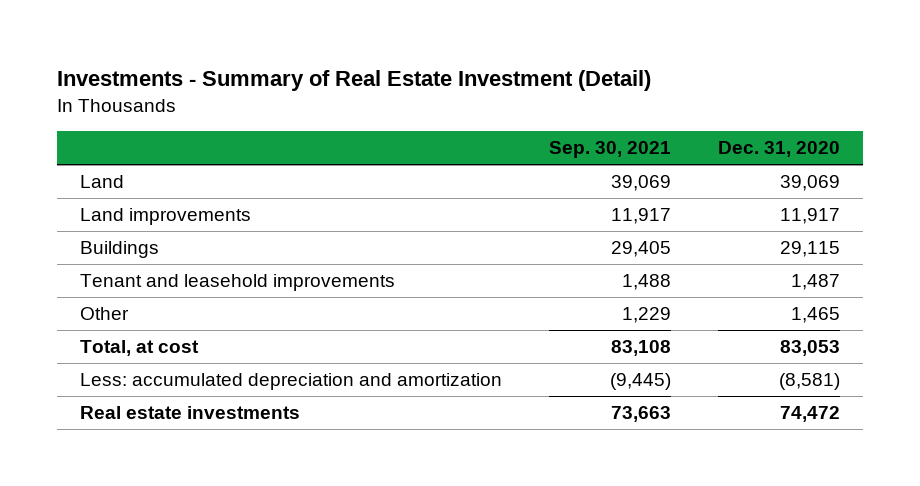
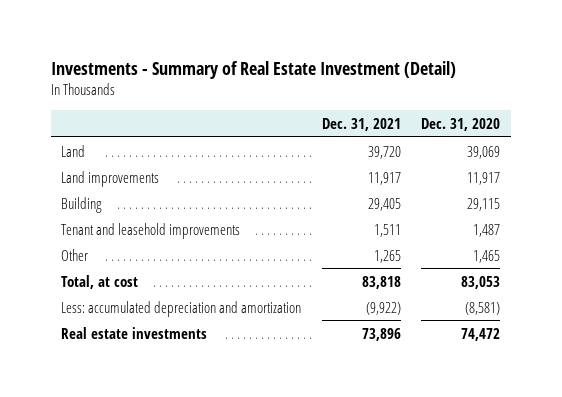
[548,141,671,159] Sep. 30, 2021 -> none
none -> [321,117,401,131] Dec. 31, 2021
[80,241,160,259] Buildings -> [61,196,103,213] Building

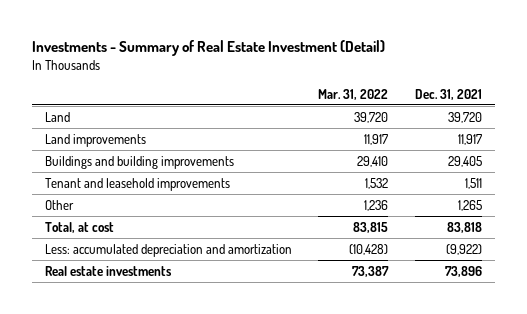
[421,117,501,131] Dec. 31, 2020 -> none
none -> [318,88,389,100] Mar. 31, 2022
[61,196,103,213] Building -> [44,155,234,169] Buildings and building improvements

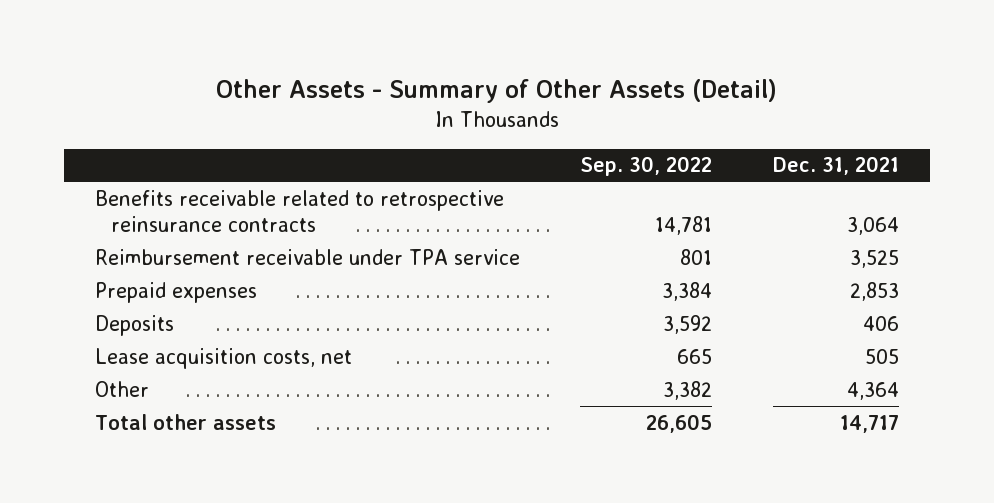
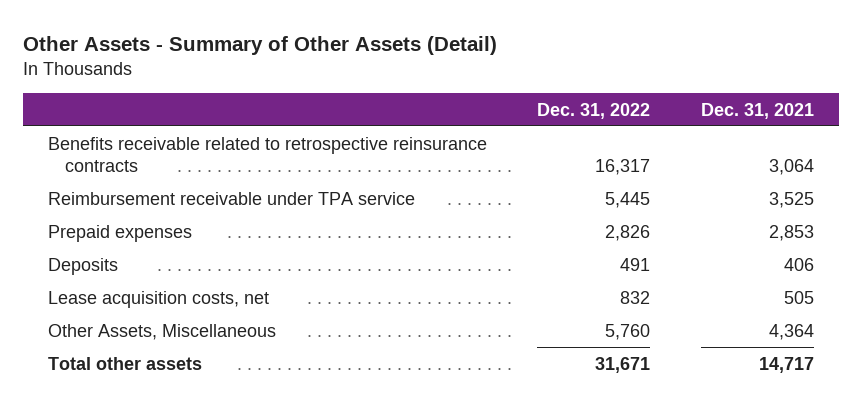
[580,156,713,177] Sep. 30, 2022 -> none
none -> [537,102,651,119] Dec. 31, 2022
[94,380,149,397] Other -> [48,323,277,340] Other Assets, Miscellaneous

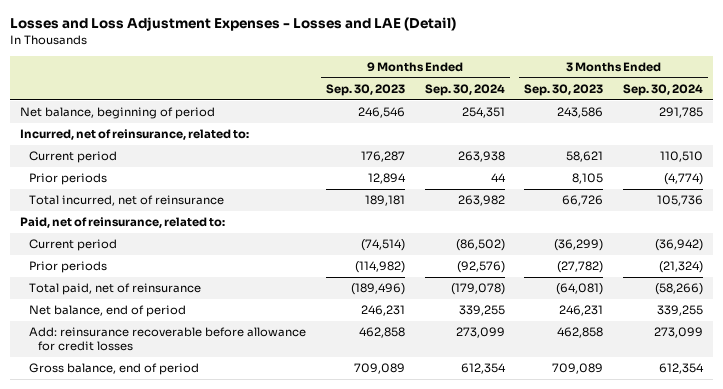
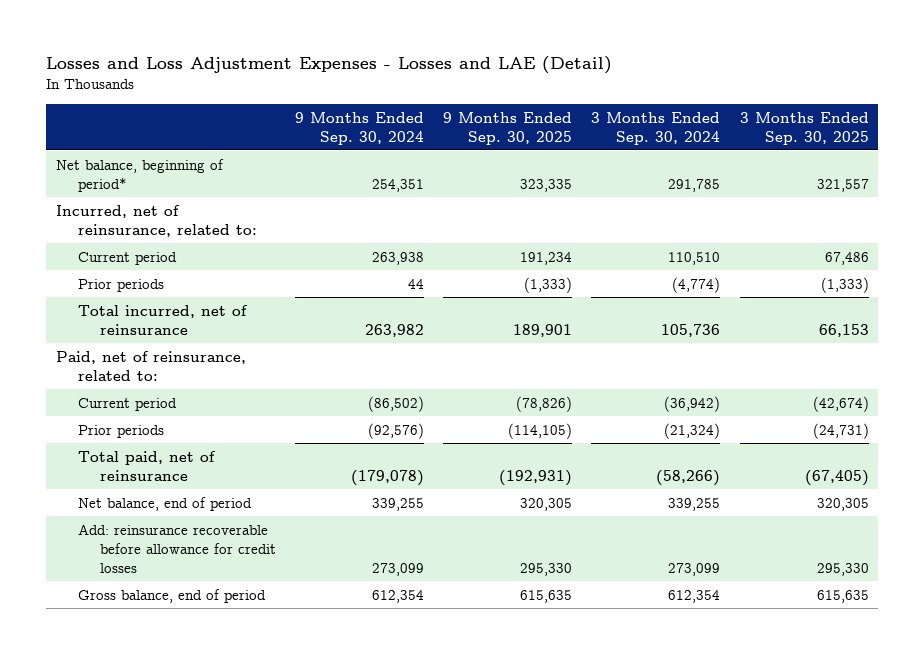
[325,84,405,97] Sep. 30, 2023 -> none
[524,84,604,97] Sep. 30, 2023 -> none
none -> [443,111,573,145] 9 Months Ended Sep. 30, 2025
none -> [739,111,869,145] 3 Months Ended Sep. 30, 2025
[19,107,215,120] Net balance, beginning of period -> [55,158,224,192] Net balance, beginning of period*

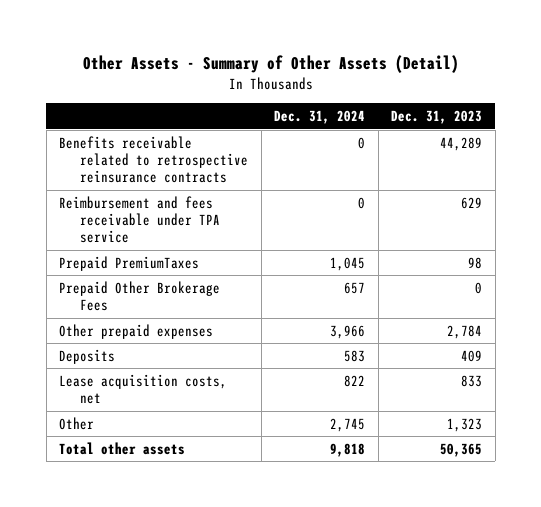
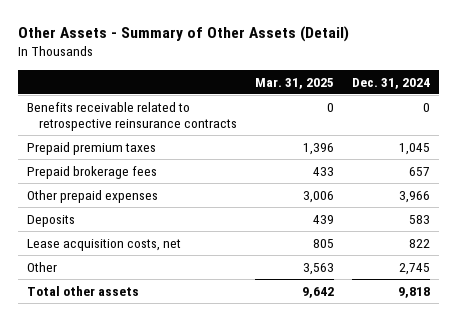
[391,110,483,125] Dec. 31, 2023 -> none
none -> [255,77,335,89] Mar. 31, 2025
[59,195,221,244] Reimbursement and fees receivable under TPA service -> none
[59,255,200,271] Prepaid PremiumTaxes -> [26,141,156,155] Prepaid premium taxes
[59,280,221,312] Prepaid Other Brokerage Fees -> [26,165,157,179] Prepaid brokerage fees

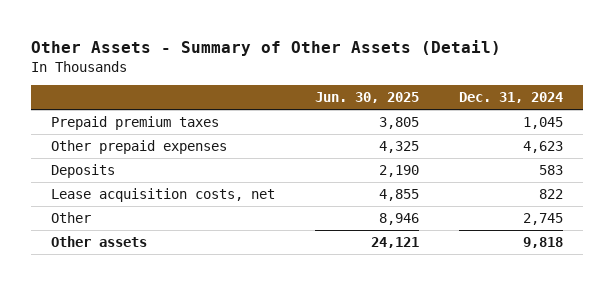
[255,77,335,89] Mar. 31, 2025 -> none
none -> [315,92,420,104] Jun. 30, 2025
[26,101,238,131] Benefits receivable related to retrospective reinsurance contracts -> none
[26,165,157,179] Prepaid brokerage fees -> none
[398,190,430,203] 3,966 -> [523,140,564,153] 4,623
[26,285,139,296] Total other assets -> [51,235,148,247] Other assets

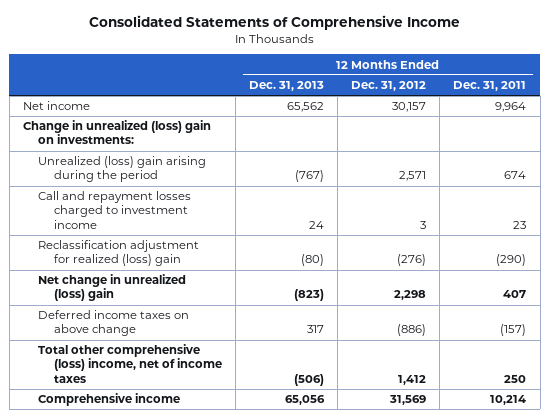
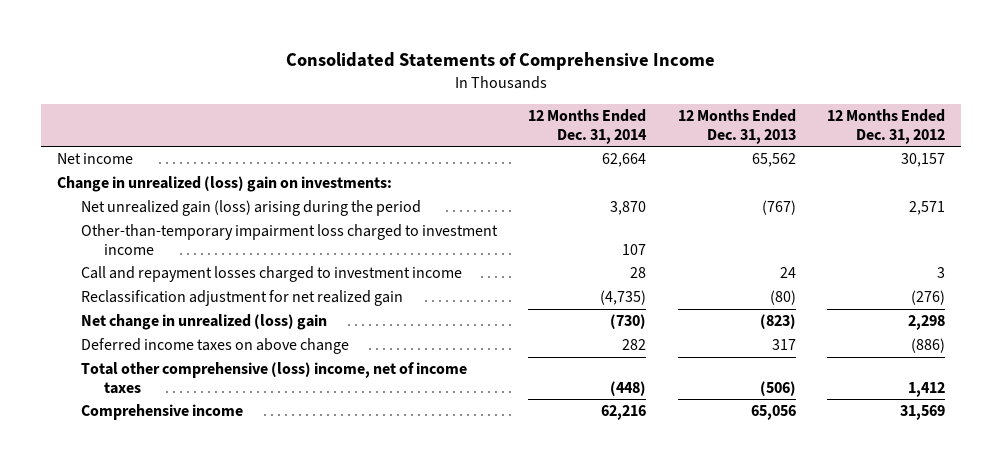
[453,81,527,92] Dec. 31, 2011 -> none
none -> [528,109,648,144] 12 Months Ended Dec. 31, 2014
[38,156,207,183] Unrealized (loss) gain arising during the period -> [80,200,421,217] Net unrealized gain (loss) arising during the period
none -> [80,224,498,255] Other-than-temporary impairment loss charged to investment income
[38,240,200,267] Reclassification adjustment for realized (loss) gain -> [80,290,403,307] Reclassification adjustment for net realized gain

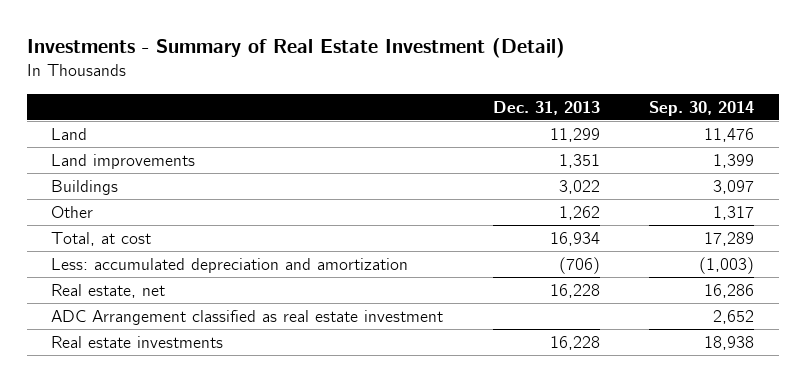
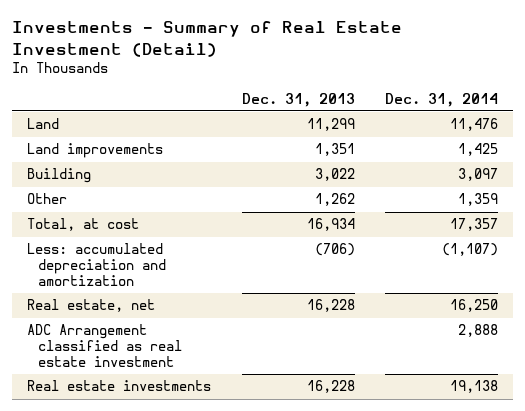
[649,100,755,116] Sep. 30, 2014 -> none
none -> [384,92,498,107] Dec. 31, 2014
[51,180,119,196] Buildings -> [27,168,92,184] Building

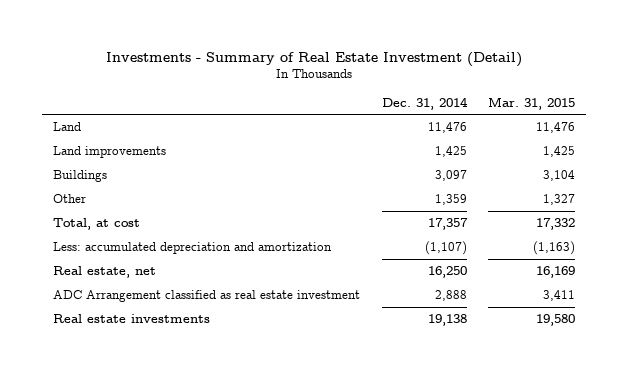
[241,92,355,107] Dec. 31, 2013 -> none
none -> [488,96,576,110] Mar. 31, 2015
[27,168,92,184] Building -> [53,170,108,183] Buildings

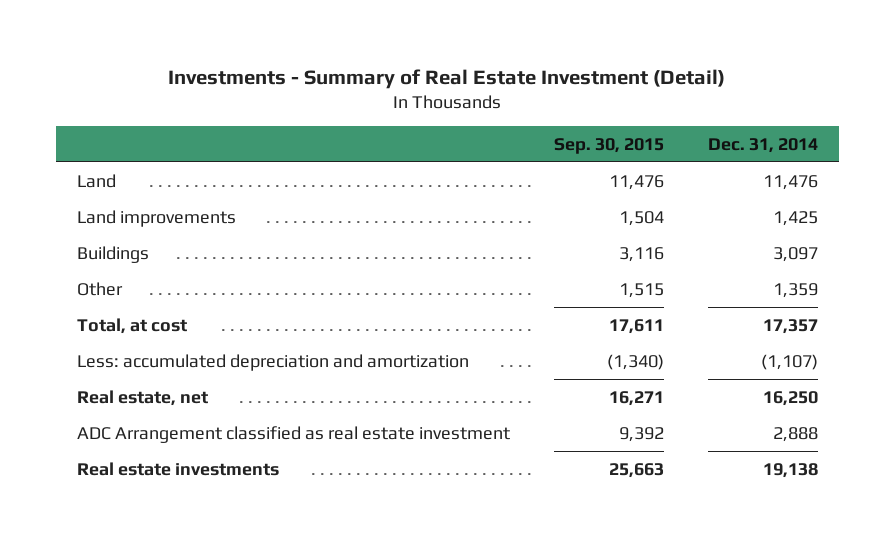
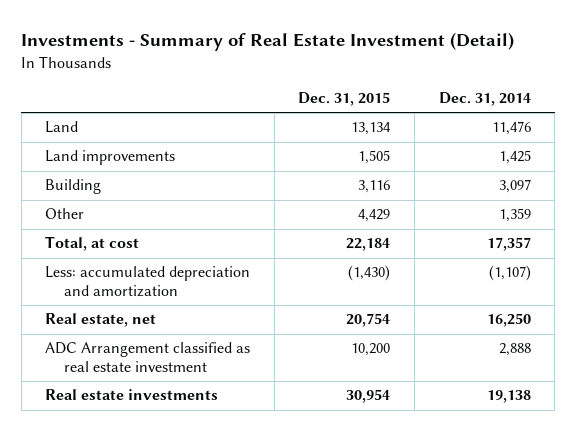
[553,137,664,154] Sep. 30, 2015 -> none
none -> [298,92,391,107] Dec. 31, 2015
[77,245,150,263] Buildings -> [45,179,102,195] Building

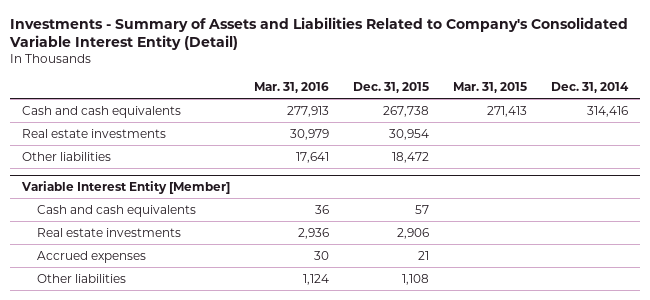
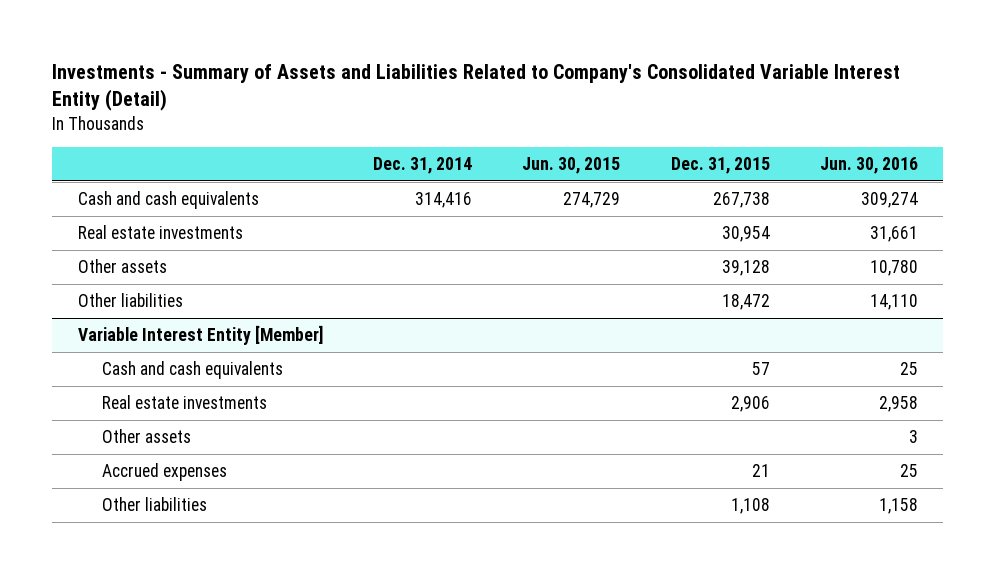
[253,81,329,93] Mar. 31, 2016 -> none
[452,81,527,93] Mar. 31, 2015 -> none
none -> [522,157,621,175] Jun. 30, 2015
none -> [820,157,919,175] Jun. 30, 2016
none -> [77,259,167,274] Other assets
none -> [101,429,191,444] Other assets

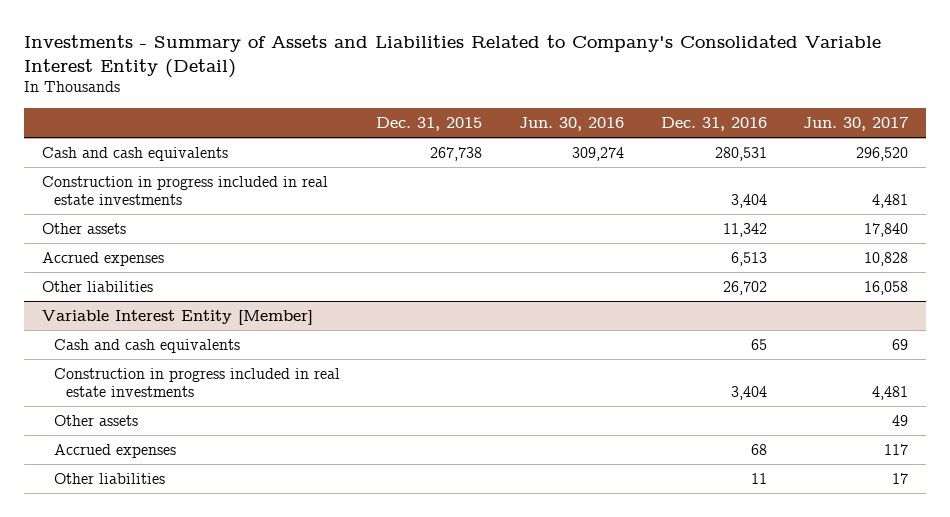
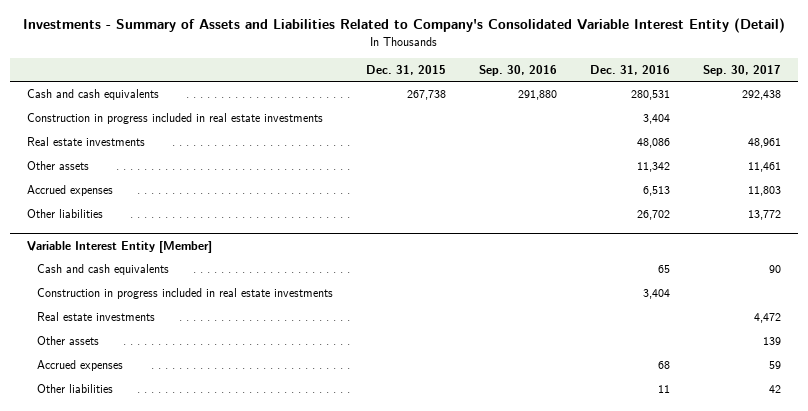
[519,116,625,131] Jun. 30, 2016 -> none
[803,116,909,131] Jun. 30, 2017 -> none
none -> [479,64,558,76] Sep. 30, 2016
none -> [703,64,782,76] Sep. 30, 2017
none -> [26,137,145,147] Real estate investments
none -> [37,312,156,322] Real estate investments

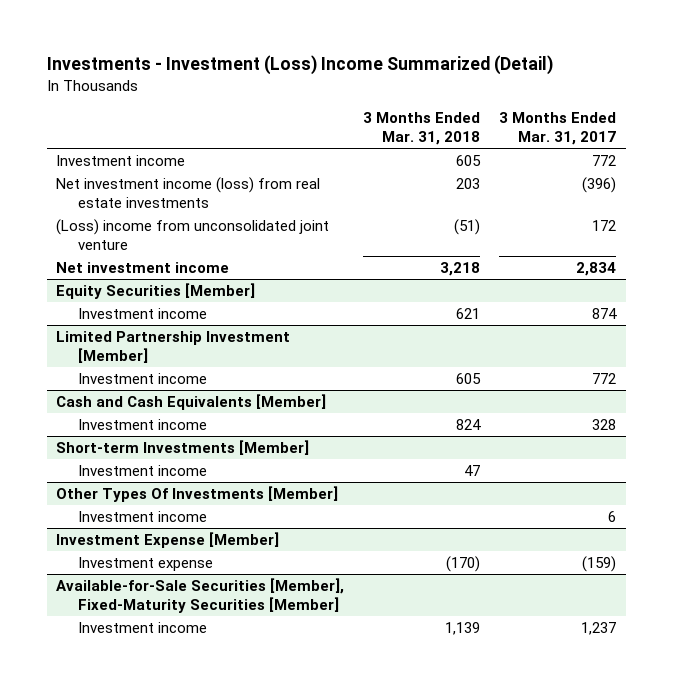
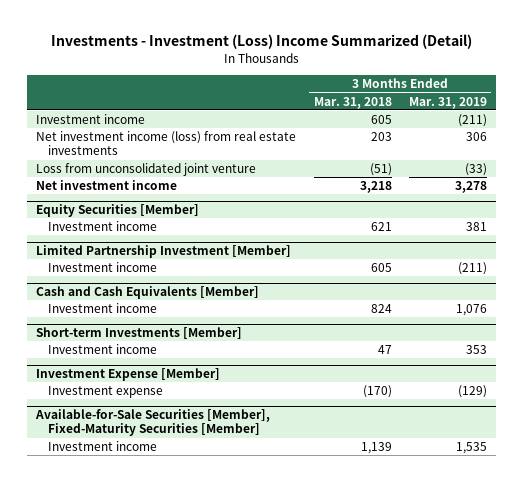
[499,111,617,145] 3 Months Ended Mar. 31, 2017 -> none
none -> [408,96,487,109] Mar. 31, 2019
[56,218,330,250] (Loss) income from unconsolidated joint venture -> [36,163,257,177] Loss from unconsolidated joint venture
[56,485,339,502] Other Types Of Investments [Member] -> none
[78,510,208,522] Investment income -> none

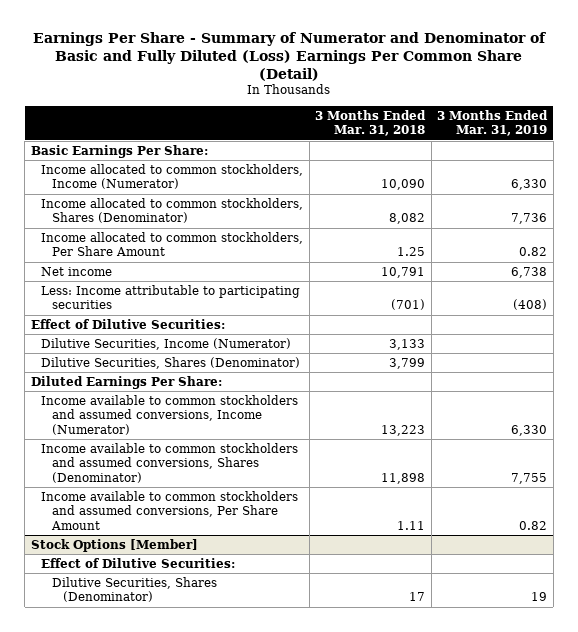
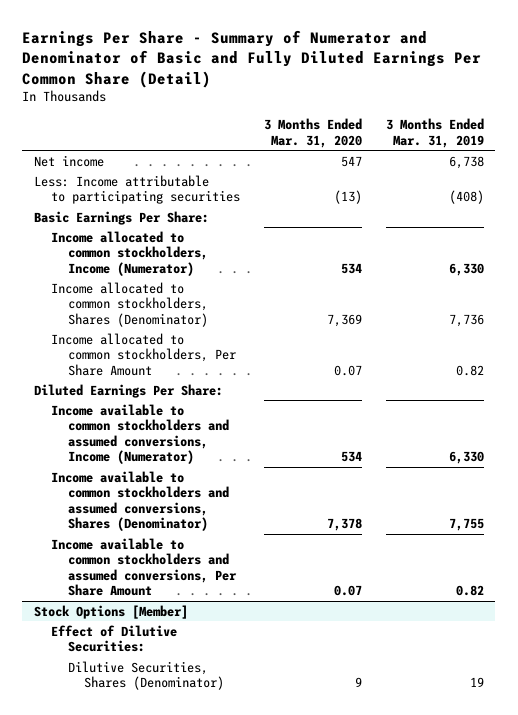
[33,31,547,81] Earnings Per Share - Summary of Numerator and Denominator of Basic and Fully Diluted (Loss) Earnings Per Common Share (Detail) -> [22,29,482,88] Earnings Per Share - Summary of Numerator and Denominator of Basic and Fully Diluted Earnings Per Common Share (Detail)
[315,109,427,137] 3 Months Ended Mar. 31, 2018 -> none
none -> [263,118,362,148] 3 Months Ended Mar. 31, 2020
[41,266,113,276] Net income -> [34,154,105,167] Net income
[41,284,301,310] Less: Income attributable to participating securities -> [34,174,240,205] Less: Income attributable to participating securities
[30,318,225,329] Effect of Dilutive Securities: -> none
[41,337,292,350] Dilutive Securities, Income (Numerator) -> none
[41,356,301,369] Dilutive Securities, Shares (Denominator) -> none

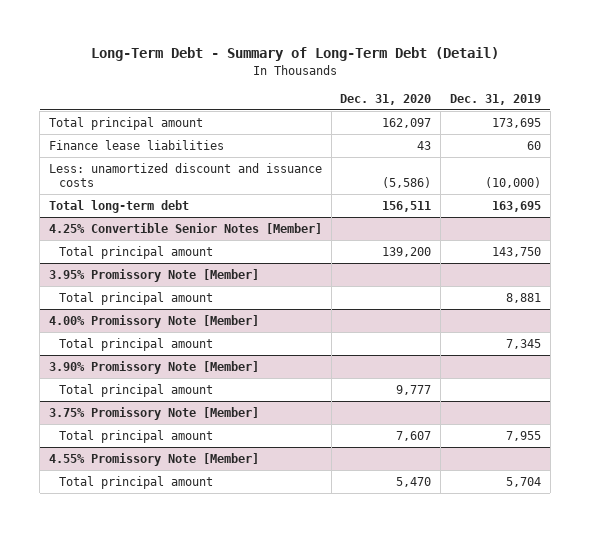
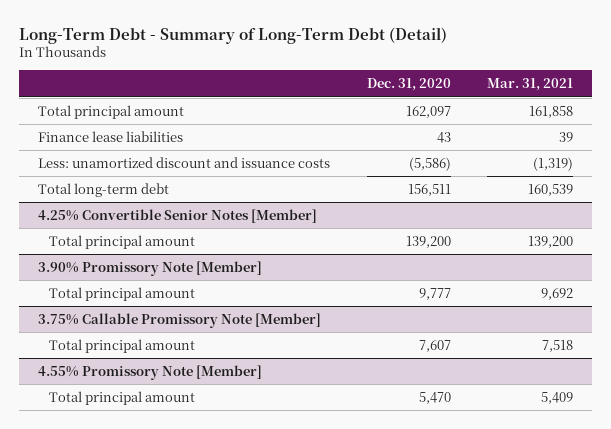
[449,93,541,105] Dec. 31, 2019 -> none
none -> [487,78,574,92] Mar. 31, 2021
[48,268,259,282] 3.95% Promissory Note [Member] -> none
[58,291,213,305] Total principal amount -> none
[48,314,259,328] 4.00% Promissory Note [Member] -> none
[58,337,213,351] Total principal amount -> none
[48,406,259,420] 3.75% Promissory Note [Member] -> [37,313,321,329] 3.75% Callable Promissory Note [Member]

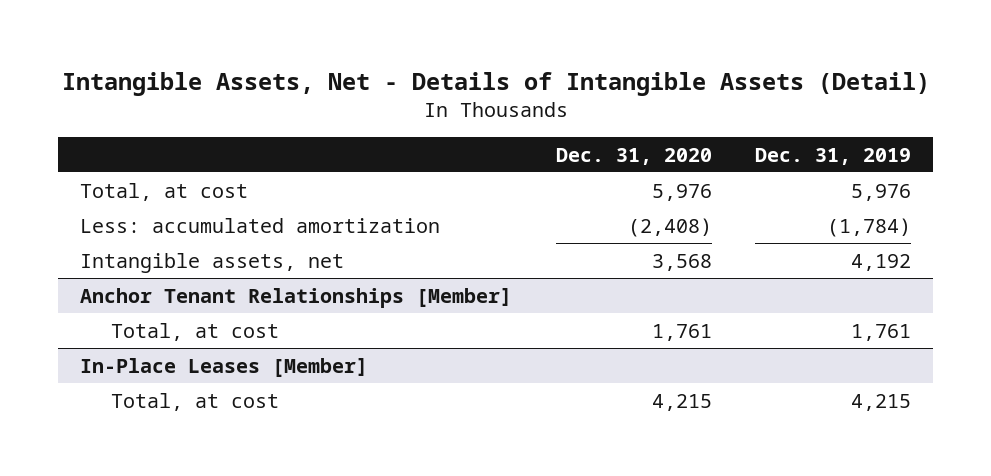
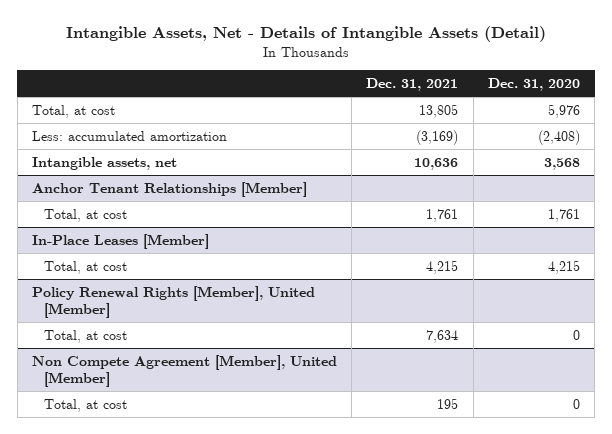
[755,147,912,165] Dec. 31, 2019 -> none
none -> [366,77,459,91] Dec. 31, 2021
none -> [31,285,315,319] Policy Renewal Rights [Member], United [Member]
none -> [43,329,127,343] Total, at cost
none -> [31,354,337,388] Non Compete Agreement [Member], United [Member]
none -> [43,398,127,412] Total, at cost

